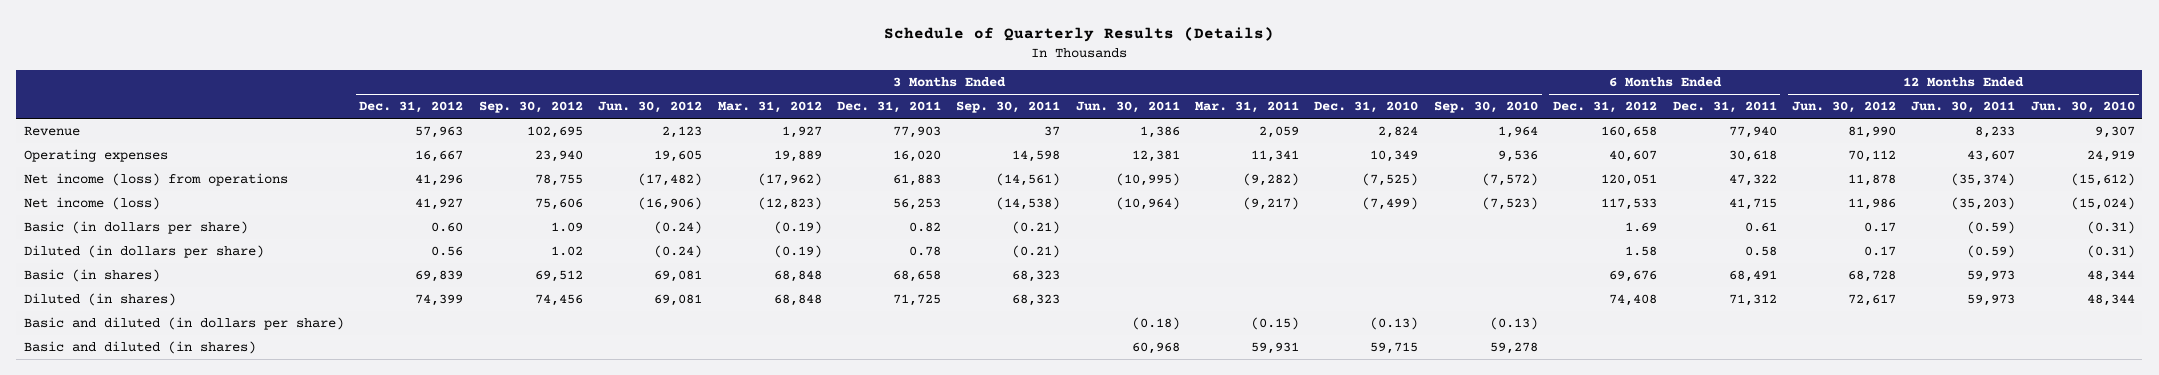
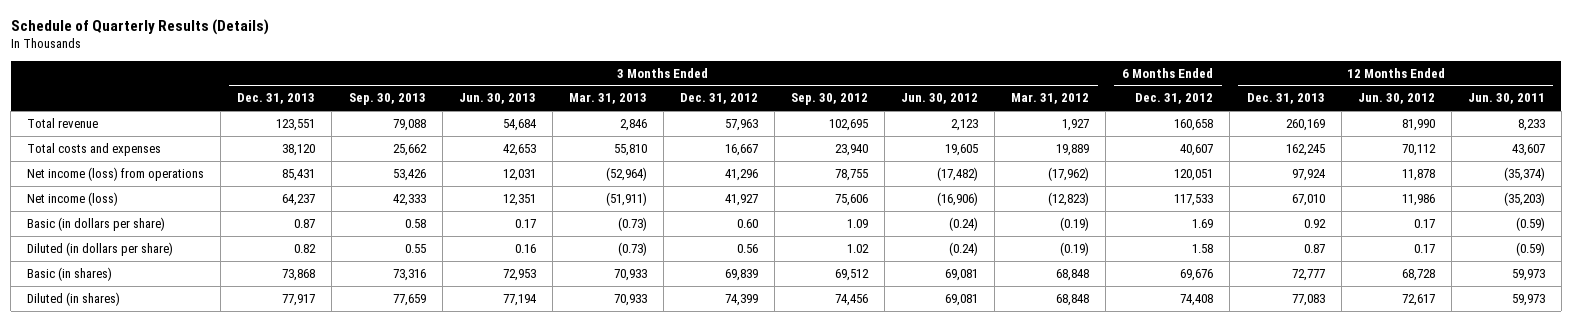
[836,101,941,114] Dec. 31, 2011 -> none
[956,101,1061,114] Sep. 30, 2011 -> none
[1075,101,1180,114] Jun. 30, 2011 -> none
[1195,101,1300,114] Mar. 31, 2011 -> none
[1314,101,1419,114] Dec. 31, 2010 -> none
[1433,101,1538,114] Sep. 30, 2010 -> none
[1672,101,1777,114] Dec. 31, 2011 -> none
[2030,101,2135,114] Jun. 30, 2010 -> none
none -> [237,93,316,105] Dec. 31, 2013
none -> [348,93,426,106] Sep. 30, 2013
none -> [458,93,536,105] Jun. 30, 2013
none -> [568,93,647,105] Mar. 31, 2013
none -> [1246,93,1325,105] Dec. 31, 2013
[23,125,80,136] Revenue -> [27,117,99,128] Total revenue
[23,148,168,162] Operating expenses -> [27,142,162,156] Total costs and expenses
[23,316,344,330] Basic and diluted (in dollars per share) -> none
[23,340,256,354] Basic and diluted (in shares) -> none

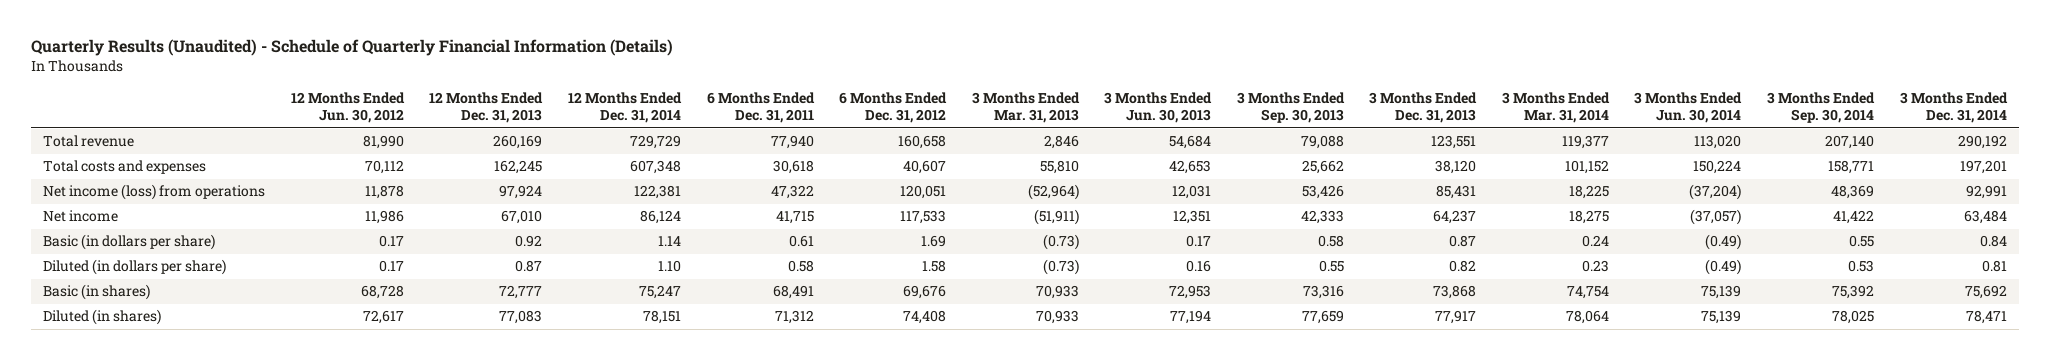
[10,18,269,35] Schedule of Quarterly Results (Details) -> [30,39,673,57] Quarterly Results (Unaudited) - Schedule of Quarterly Financial Information (Details)
[679,93,758,105] Dec. 31, 2012 -> none
[791,93,869,106] Sep. 30, 2012 -> none
[901,93,979,105] Jun. 30, 2012 -> none
[1011,93,1090,105] Mar. 31, 2012 -> none
[1467,93,1545,105] Jun. 30, 2011 -> none
none -> [568,91,683,124] 12 Months Ended Dec. 31, 2014
none -> [706,91,815,124] 6 Months Ended Dec. 31, 2011
none -> [1501,91,1610,124] 3 Months Ended Mar. 31, 2014
none -> [1634,91,1743,124] 3 Months Ended Jun. 30, 2014
none -> [1767,91,1876,124] 3 Months Ended Sep. 30, 2014
none -> [1899,91,2008,124] 3 Months Ended Dec. 31, 2014
[27,191,119,206] Net income (loss) -> [43,210,119,223] Net income

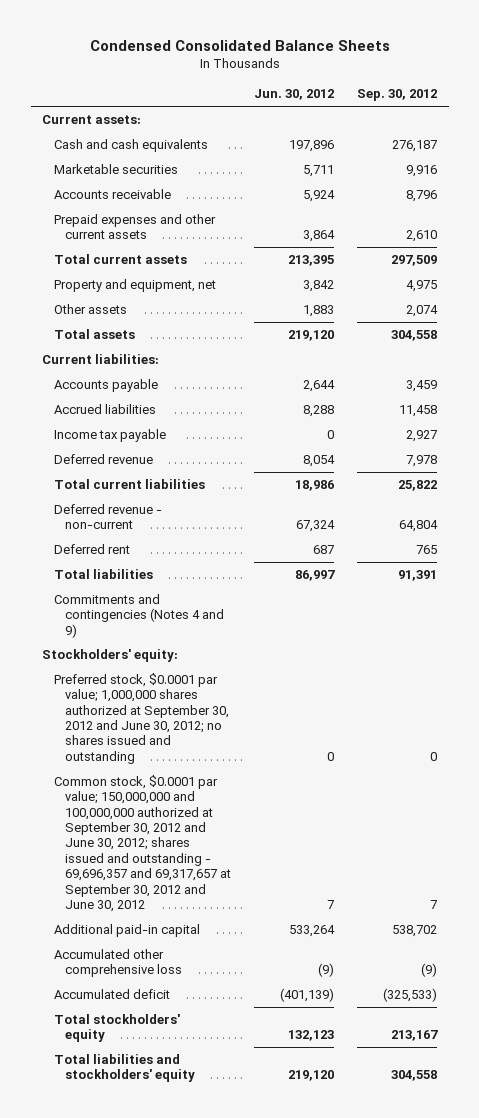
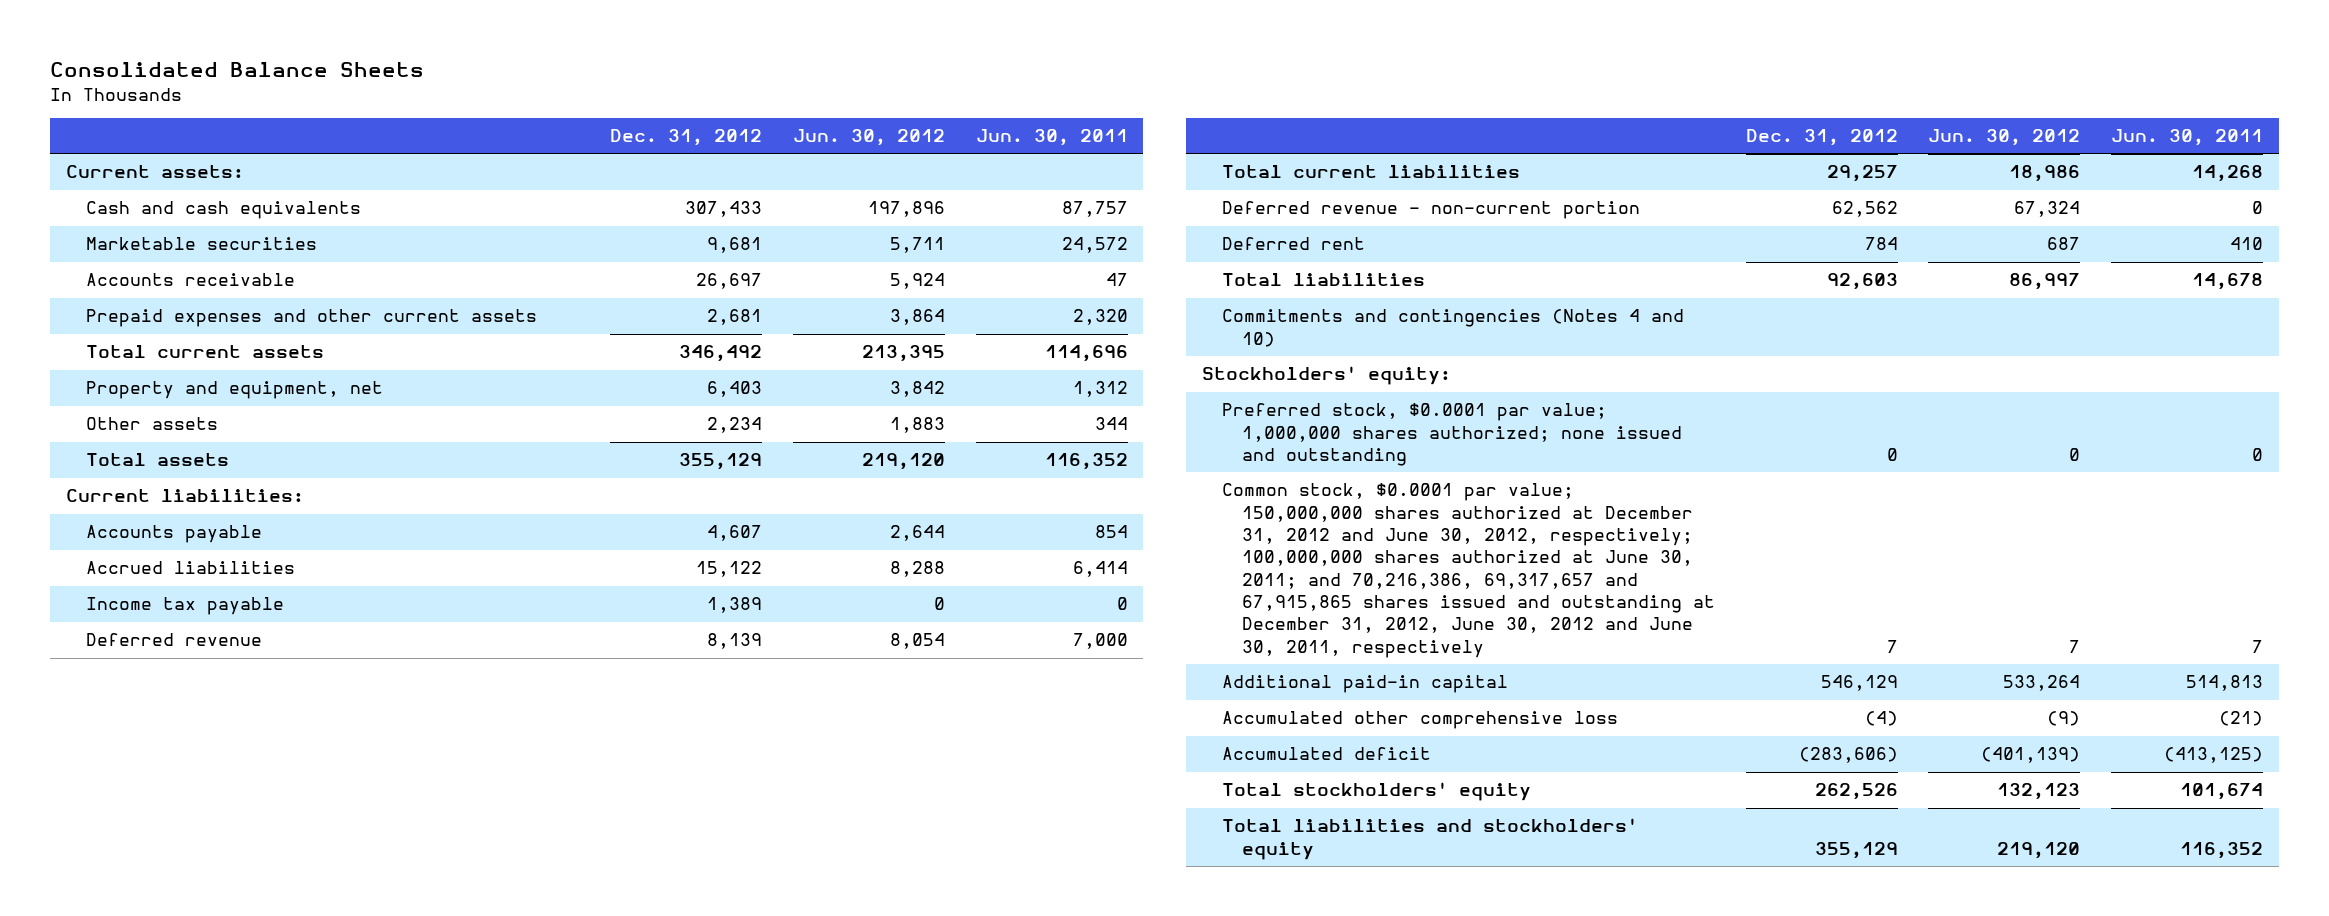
[89,39,390,51] Condensed Consolidated Balance Sheets -> [50,62,425,78] Consolidated Balance Sheets
[357,89,438,102] Sep. 30, 2012 -> none
none -> [609,129,762,147] Dec. 31, 2012
none -> [975,129,1128,147] Jun. 30, 2011
[53,503,162,530] Deferred revenue - non-current -> [1221,201,1640,220] Deferred revenue - non-current portion
[53,593,225,638] Commitments and contingencies (Notes 4 and 9) -> [1221,309,1684,347] Commitments and contingencies (Notes 4 and 10)
[53,672,230,764] Preferred stock, $0.0001 par value; 1,000,000 shares authorized at September 30, 2012 and June 30, 2012; no shares issued and outstanding -> [1221,403,1682,466] Preferred stock, $0.0001 par value; 1,000,000 shares authorized; none issued and outstanding
[53,774,232,912] Common stock, $0.0001 par value; 150,000,000 and 100,000,000 authorized at September 30, 2012 and June 30, 2012; shares issued and outstanding - 69,696,357 and 69,317,657 at September 30, 2012 and June 30, 2012 -> [1221,483,1715,658] Common stock, $0.0001 par value; 150,000,000 shares authorized at December 31, 2012 and June 30, 2012, respectively; 100,000,000 shares authorized at June 30, 2011; and 70,216,386, 69,317,657 and 67,915,865 shares issued and outstanding at December 31, 2012, June 30, 2012 and June 30, 2011, respectively

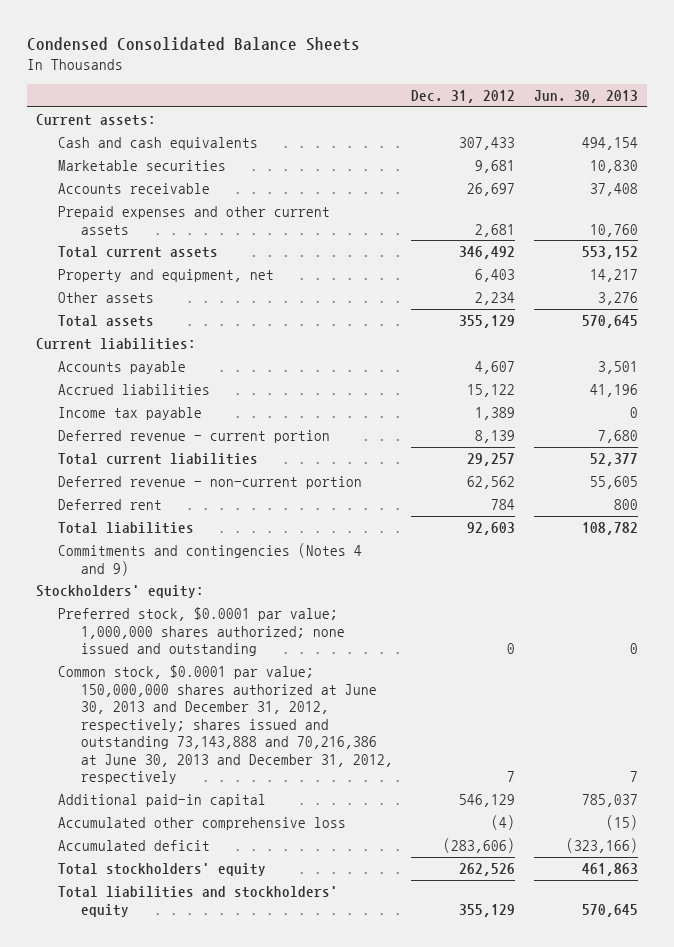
[50,62,425,78] Consolidated Balance Sheets -> [26,37,360,52] Condensed Consolidated Balance Sheets
[792,129,945,147] Jun. 30, 2012 -> none
[975,129,1128,147] Jun. 30, 2011 -> none
none -> [533,90,638,104] Jun. 30, 2013
[85,633,262,647] Deferred revenue -> [58,430,331,444] Deferred revenue - current portion
[1221,309,1684,347] Commitments and contingencies (Notes 4 and 10) -> [58,543,363,576] Commitments and contingencies (Notes 4 and 9)
[1221,483,1715,658] Common stock, $0.0001 par value; 150,000,000 shares authorized at December 31, 2012 and June 30, 2012, respectively; 100,000,000 shares authorized at June 30, 2011; and 70,216,386, 69,317,657 and 67,915,865 shares issued and outstanding at December 31, 2012, June 30, 2012 and June 30, 2011, respectively -> [58,665,394,785] Common stock, $0.0001 par value; 150,000,000 shares authorized at June 30, 2013 and December 31, 2012, respectively; shares issued and outstanding 73,143,888 and 70,216,386 at June 30, 2013 and December 31, 2012, respectively

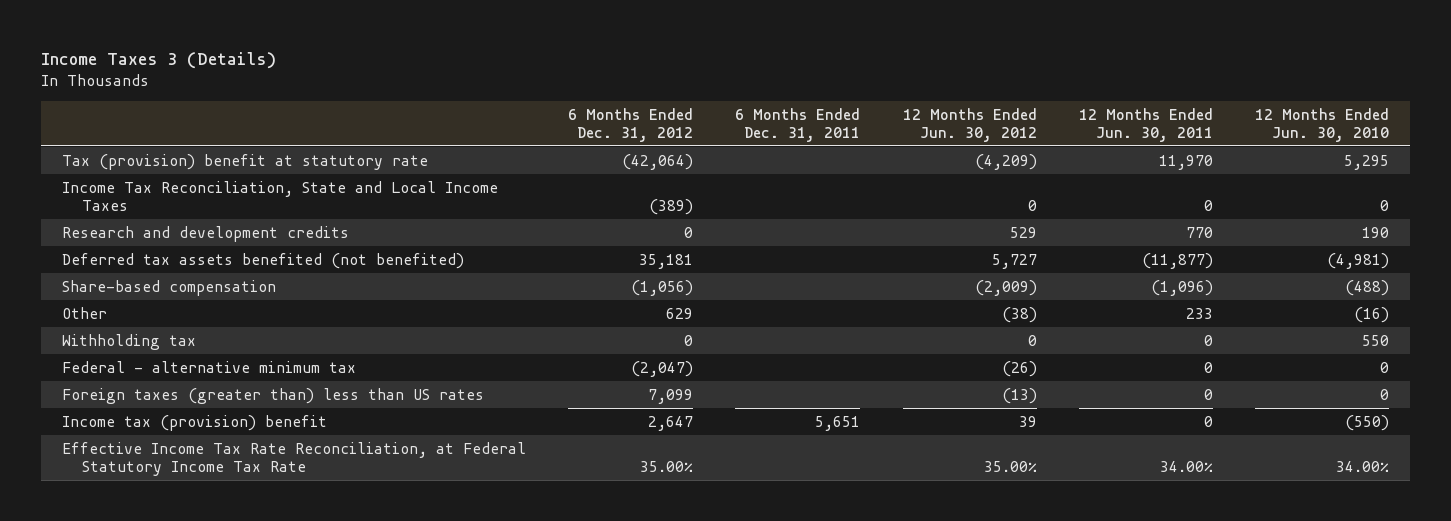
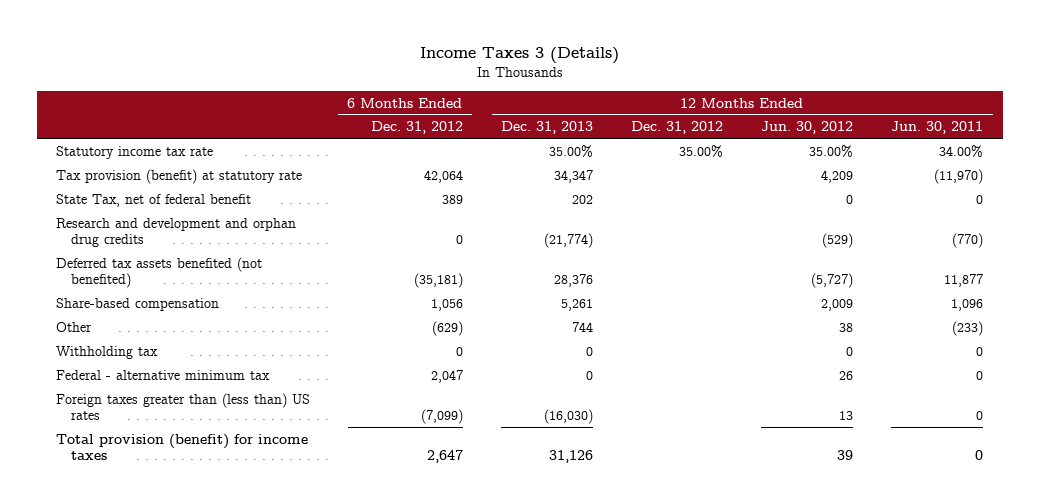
[735,107,861,142] 6 Months Ended Dec. 31, 2011 -> none
[1255,107,1390,142] 12 Months Ended Jun. 30, 2010 -> none
none -> [501,121,594,135] Dec. 31, 2013
none -> [631,121,724,135] Dec. 31, 2012
none -> [55,145,213,159] Statutory income tax rate
[62,153,429,170] Tax (provision) benefit at statutory rate -> [55,168,302,184] Tax provision (benefit) at statutory rate
[622,153,694,170] (42,064) -> [423,169,463,183] 42,064
[974,153,1037,170] (4,209) -> [821,169,854,183] 4,209
[1158,154,1213,170] 11,970 -> [934,168,984,184] (11,970)
[62,180,499,211] Income Tax Reconciliation, State and Local Income Taxes -> [55,193,251,207] State Tax, net of federal benefit
[649,198,694,215] (389) -> [441,194,463,204] 389
[62,225,350,242] Research and development credits -> [55,217,296,248] Research and development and orphan drug credits
[1009,226,1037,238] 529 -> [822,233,854,249] (529)
[1185,226,1213,238] 770 -> [952,233,984,249] (770)
[639,253,694,269] 35,181 -> [413,273,463,289] (35,181)
[991,253,1037,269] 5,727 -> [811,273,854,289] (5,727)
[1141,252,1213,269] (11,877) -> [944,274,984,288] 11,877
[631,279,694,296] (1,056) -> [430,298,463,311] 1,056
[974,279,1037,296] (2,009) -> [821,298,854,311] 2,009
[1150,279,1213,296] (1,096) -> [951,298,984,311] 1,096
[666,307,694,319] 629 -> [431,320,463,336] (629)
[1001,306,1037,323] (38) -> [839,322,854,332] 38
[1185,307,1213,319] 233 -> [952,320,984,336] (233)
[62,441,527,476] Effective Income Tax Rate Reconciliation, at Federal Statutory Income Tax Rate -> none
[631,360,694,377] (2,047) -> [430,369,463,383] 2,047
[1001,360,1037,377] (26) -> [839,370,854,380] 26
[62,387,485,404] Foreign taxes (greater than) less than US rates -> [55,392,310,421] Foreign taxes greater than (less than) US rates
[648,388,694,404] 7,099 -> [420,409,463,425] (7,099)
[1001,387,1037,404] (13) -> [839,411,854,421] 13
[62,414,328,431] Income tax (provision) benefit -> [55,433,308,461] Total provision (benefit) for income taxes

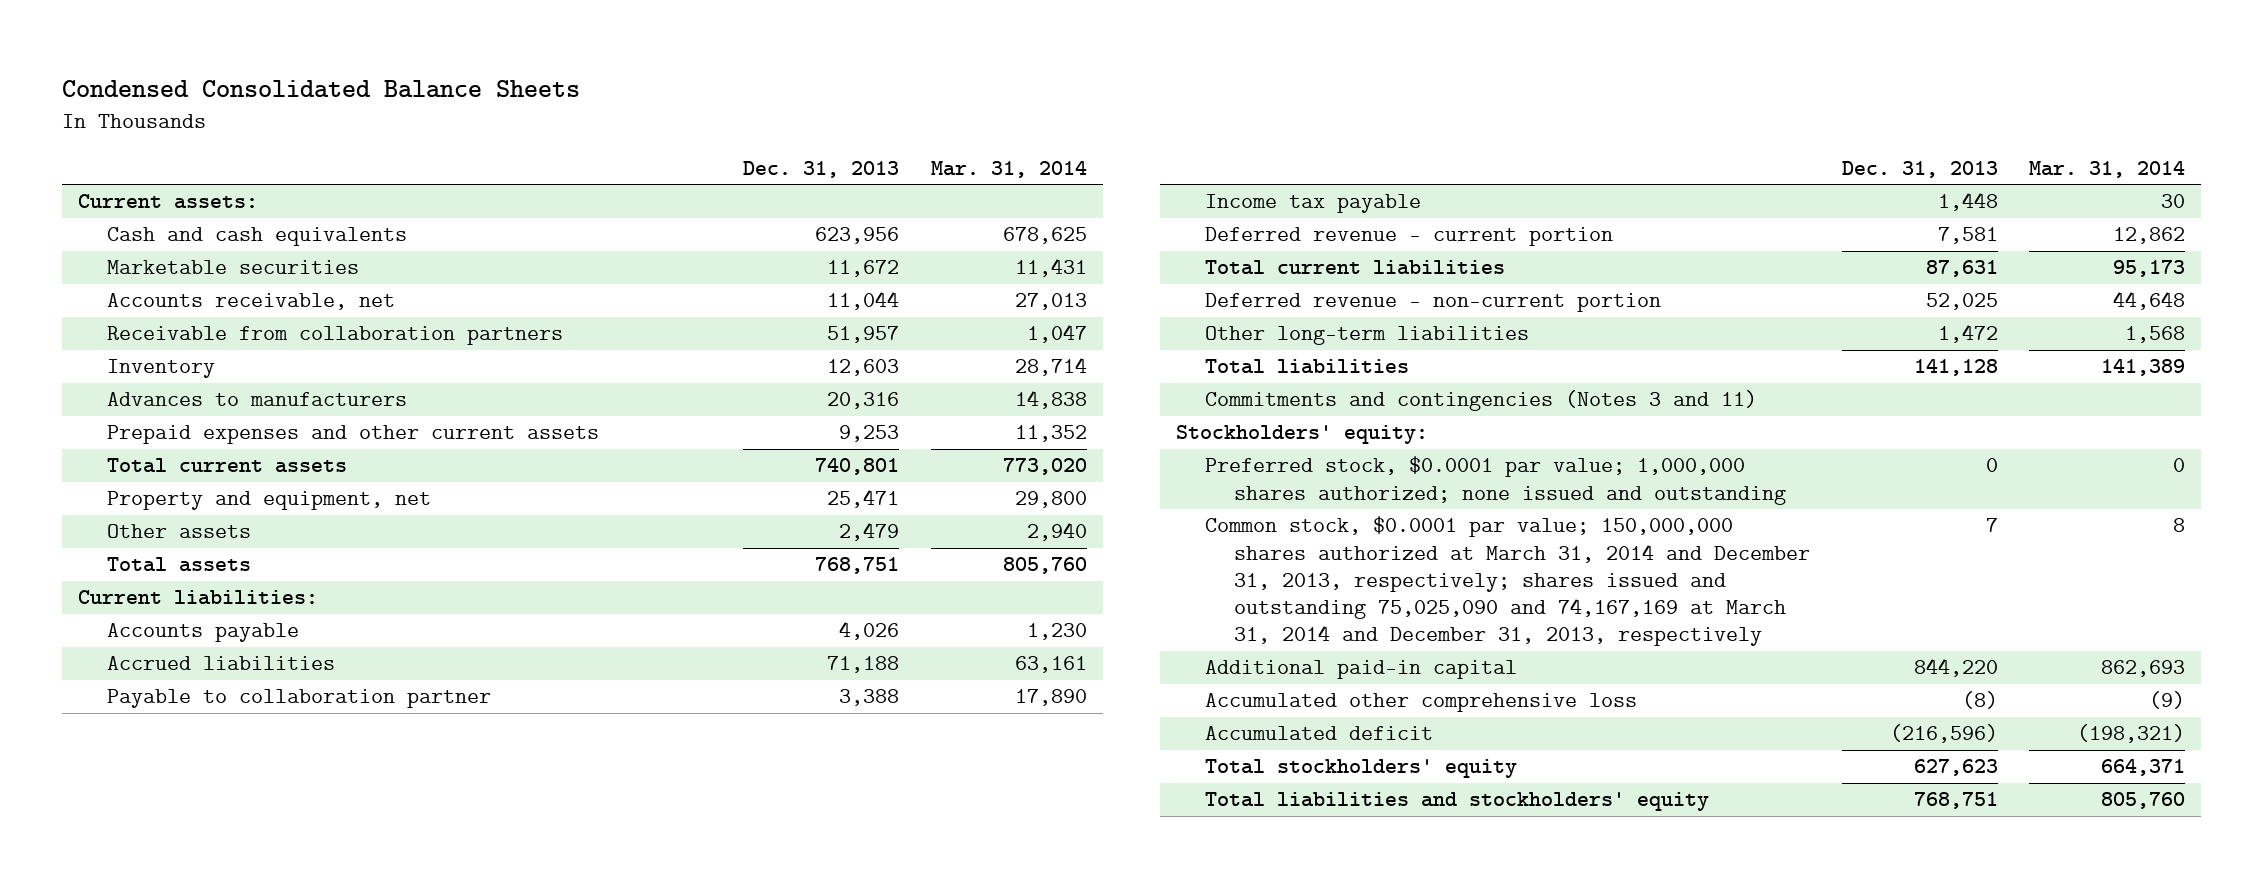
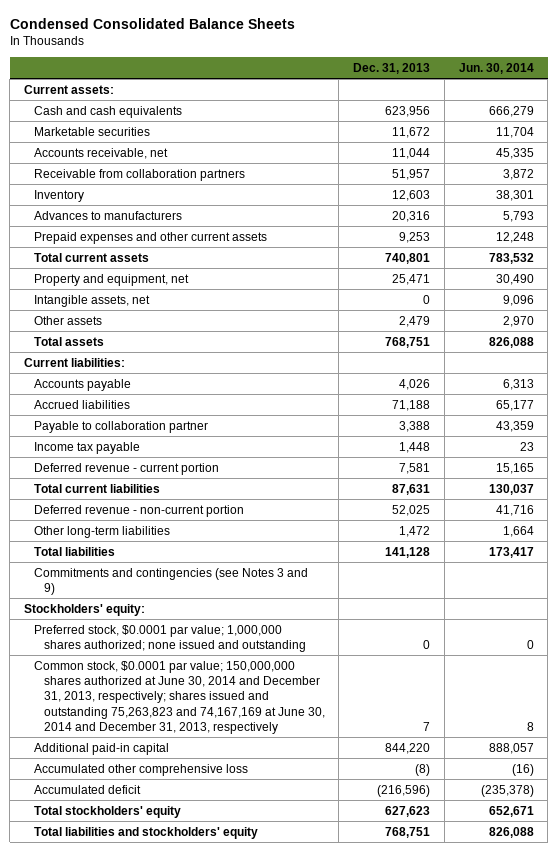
[931,160,1088,178] Mar. 31, 2014 -> none
none -> [458,62,534,74] Jun. 30, 2014
none -> [33,294,150,307] Intangible assets, net
[1204,390,1757,412] Commitments and contingencies (Notes 3 and 11) -> [33,567,308,596] Commitments and contingencies (see Notes 3 and 9)
[1204,516,1810,647] Common stock, $0.0001 par value; 150,000,000 shares authorized at March 31, 2014 and December 31, 2013, respectively; shares issued and outstanding 75,025,090 and 74,167,169 at March 31, 2014 and December 31, 2013, respectively -> [33,660,325,735] Common stock, $0.0001 par value; 150,000,000 shares authorized at June 30, 2014 and December 31, 2013, respectively; shares issued and outstanding 75,263,823 and 74,167,169 at June 30, 2014 and December 31, 2013, respectively

